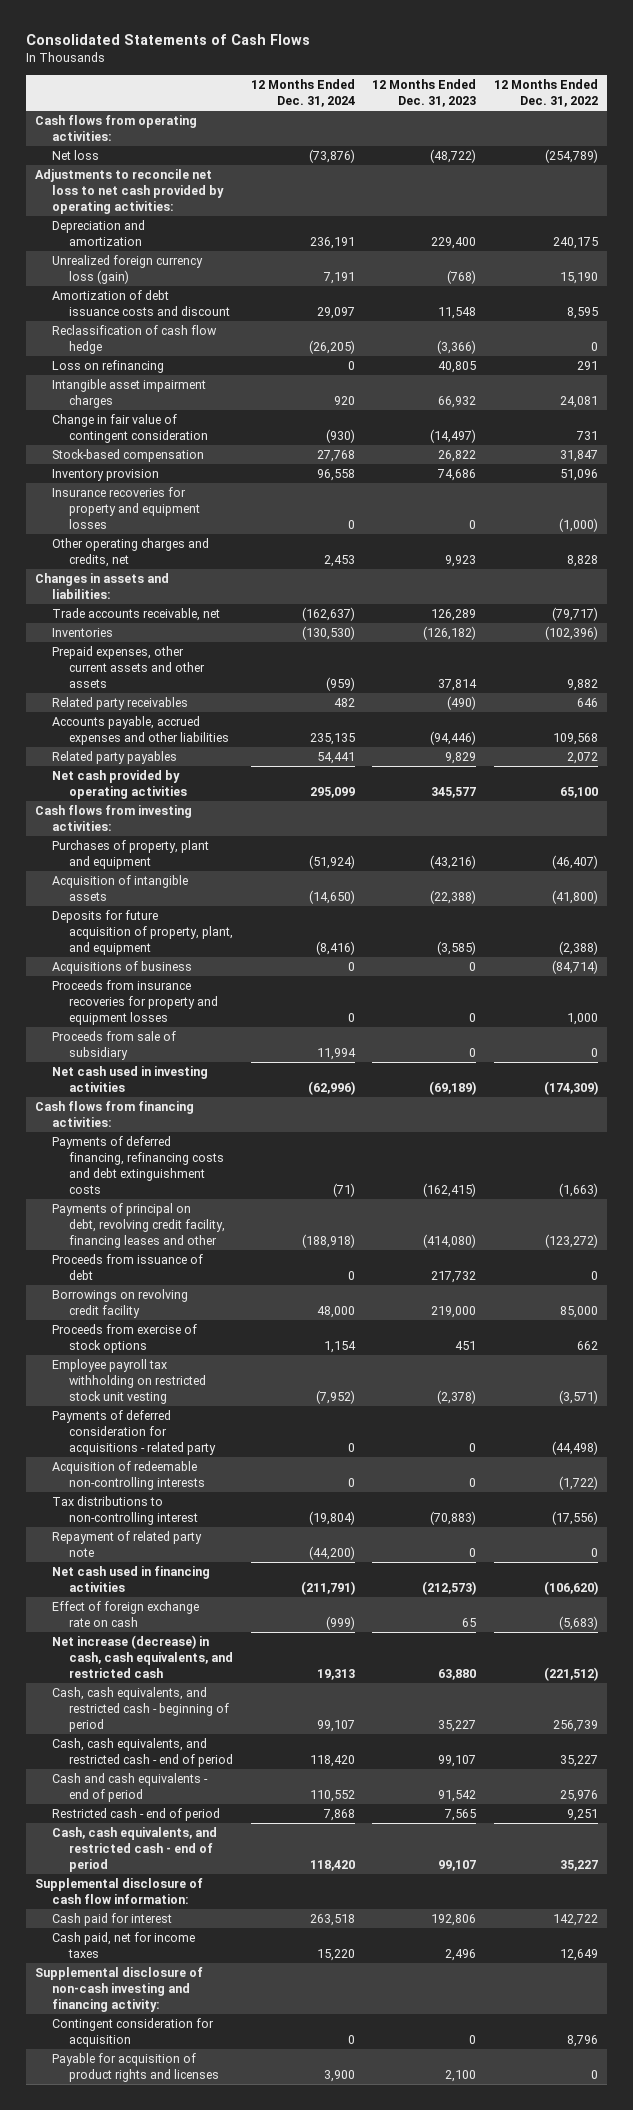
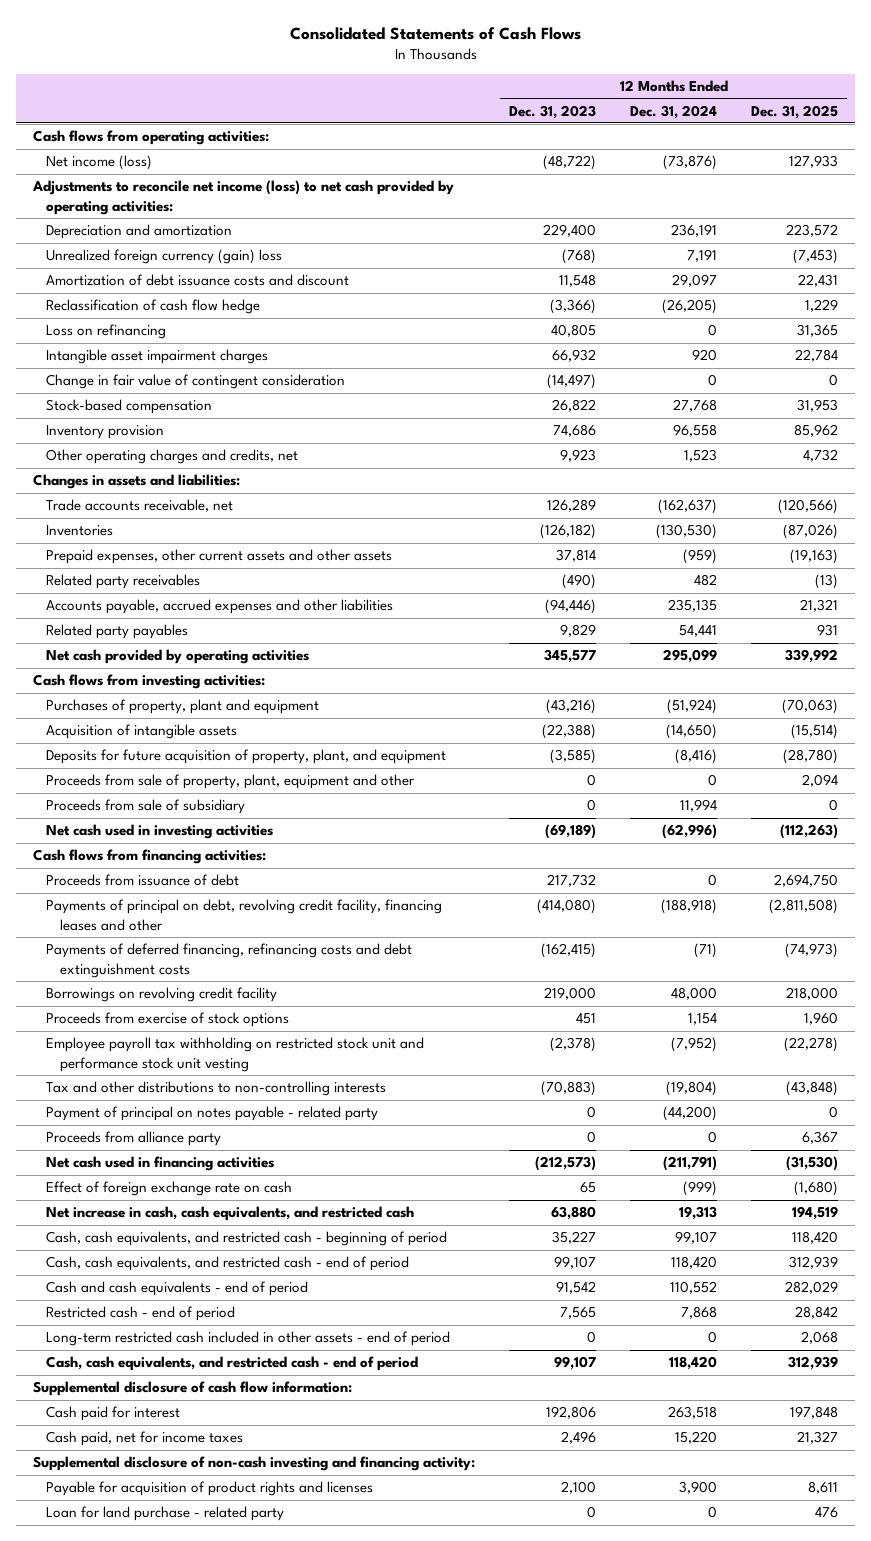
[493,78,598,107] 12 Months Ended Dec. 31, 2022 -> none
none -> [751,104,839,119] Dec. 31, 2025
[51,150,99,161] Net loss -> [46,155,153,171] Net income (loss)
[34,169,224,214] Adjustments to reconcile net loss to net cash provided by operating activities: -> [31,180,454,215] Adjustments to reconcile net income (loss) to net cash provided by operating activities:
[51,255,203,285] Unrealized foreign currency loss (gain) -> [46,249,283,265] Unrealized foreign currency (gain) loss
[325,429,355,444] (930) -> [708,374,718,387] 0
[51,487,200,529] Insurance recoveries for property and equipment losses -> none
[323,555,355,568] 2,453 -> [684,449,718,463] 1,523
[51,961,192,975] Acquisitions of business -> none
[51,980,218,1025] Proceeds from insurance recoveries for property and equipment losses -> none
none -> [46,774,416,790] Proceeds from sale of property, plant, equipment and other
[51,1203,225,1248] Payments of principal on debt, revolving credit facility, financing leases and other -> [46,899,443,931] Payments of principal on debt, revolving credit facility, financing leases and other
[51,1136,224,1194] Payments of deferred financing, refinancing costs and debt extinguishment costs -> [46,943,413,978] Payments of deferred financing, refinancing costs and debt extinguishment costs
[51,1410,216,1455] Payments of deferred consideration for acquisitions - related party -> none
[51,1461,205,1491] Acquisition of redeemable non-controlling interests -> none
[51,1359,206,1404] Employee payroll tax withholding on restricted stock unit vesting -> [46,1037,425,1072] Employee payroll tax withholding on restricted stock unit and performance stock unit vesting
[51,1496,198,1526] Tax distributions to non-controlling interest -> [46,1081,387,1097] Tax and other distributions to non-controlling interests
[51,1531,202,1558] Repayment of related party note -> [46,1106,379,1122] Payment of principal on notes payable - related party
none -> [46,1131,222,1147] Proceeds from alliance party
[51,1635,233,1678] Net increase (decrease) in cash, cash equivalents, and restricted cash -> [46,1206,415,1222] Net increase in cash, cash equivalents, and restricted cash
none -> [46,1331,451,1347] Long-term restricted cash included in other assets - end of period
[51,2018,214,2048] Contingent consideration for acquisition -> none
none -> [46,1506,285,1522] Loan for land purchase - related party

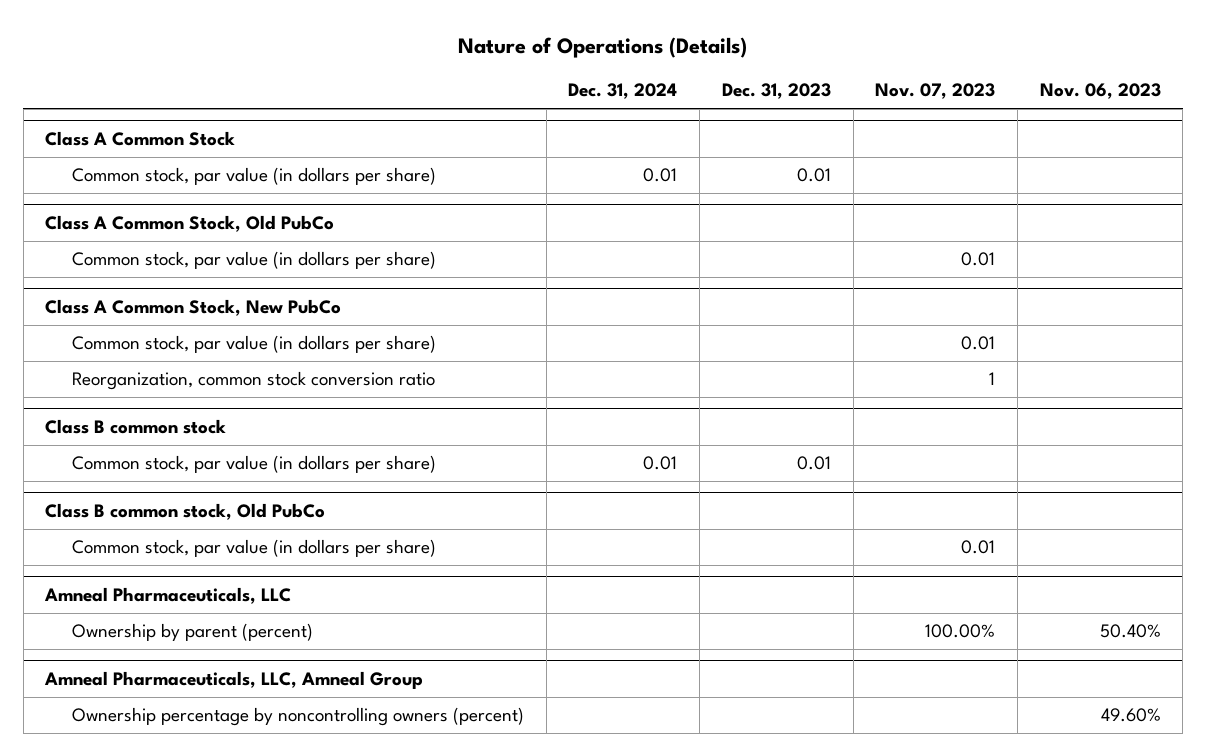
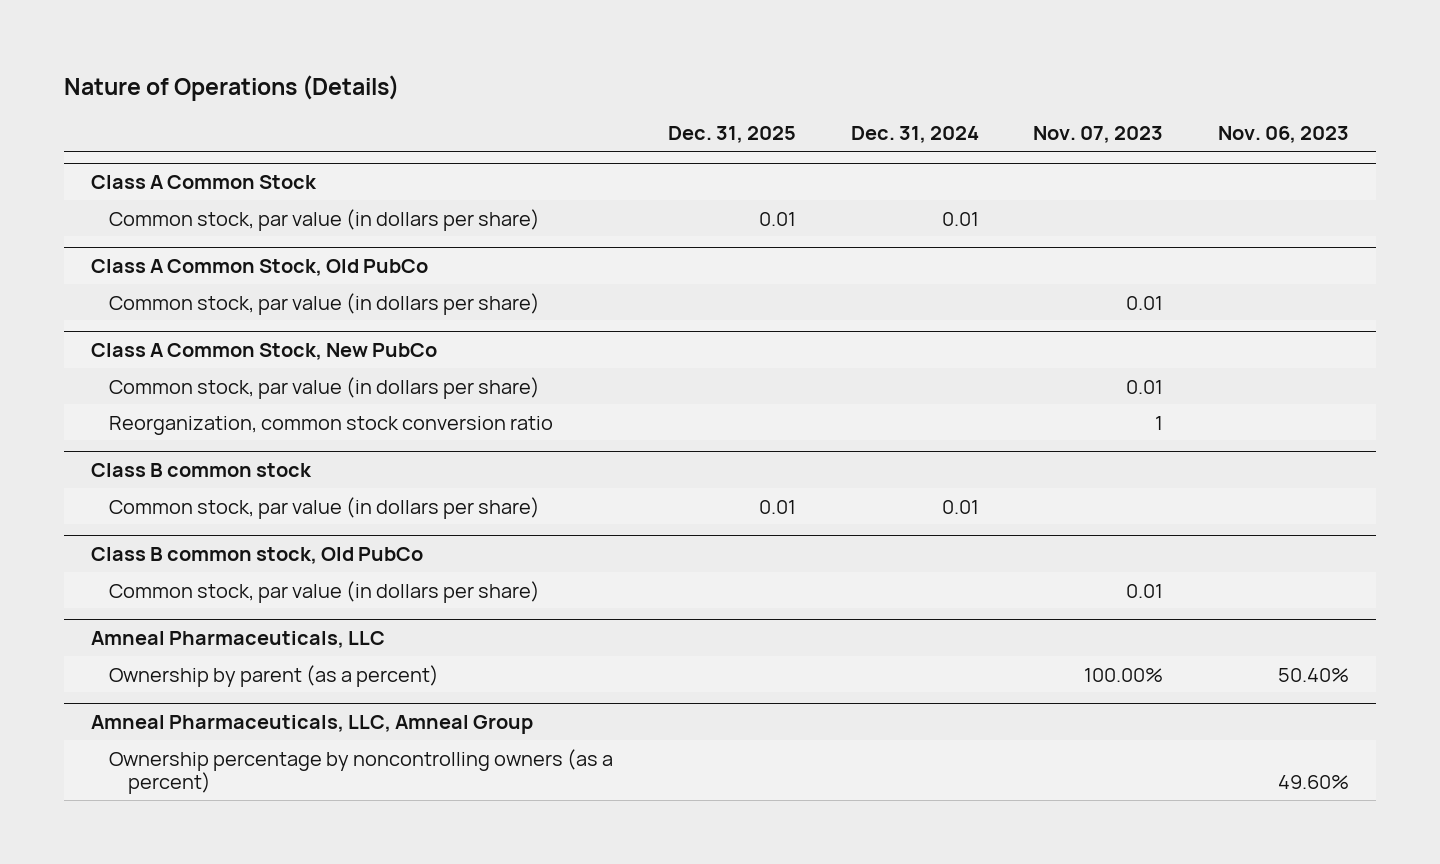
[721,83,831,100] Dec. 31, 2023 -> none
none -> [667,126,796,144] Dec. 31, 2025
[72,623,314,642] Ownership by parent (percent) -> [109,664,440,687] Ownership by parent (as a percent)
[72,707,525,727] Ownership percentage by noncontrolling owners (percent) -> [109,748,614,794] Ownership percentage by noncontrolling owners (as a percent)

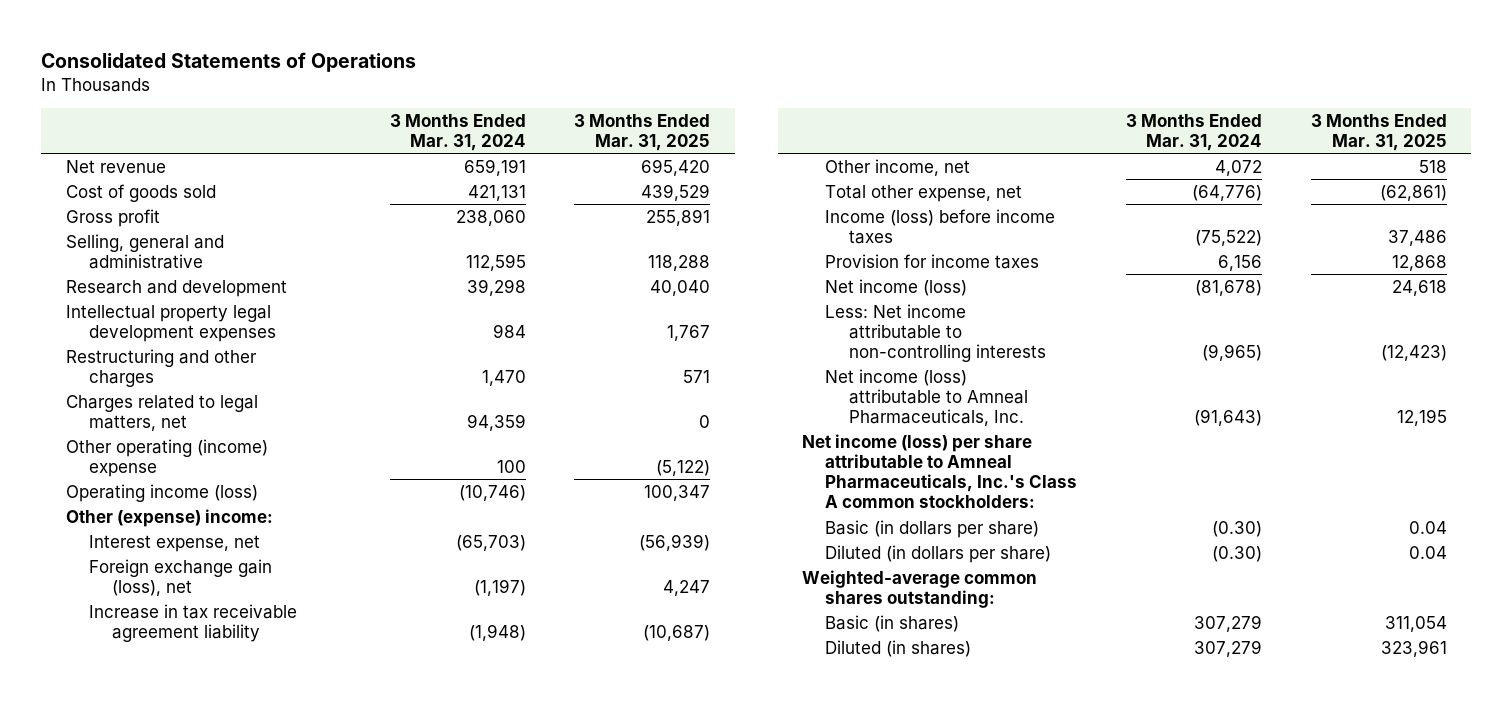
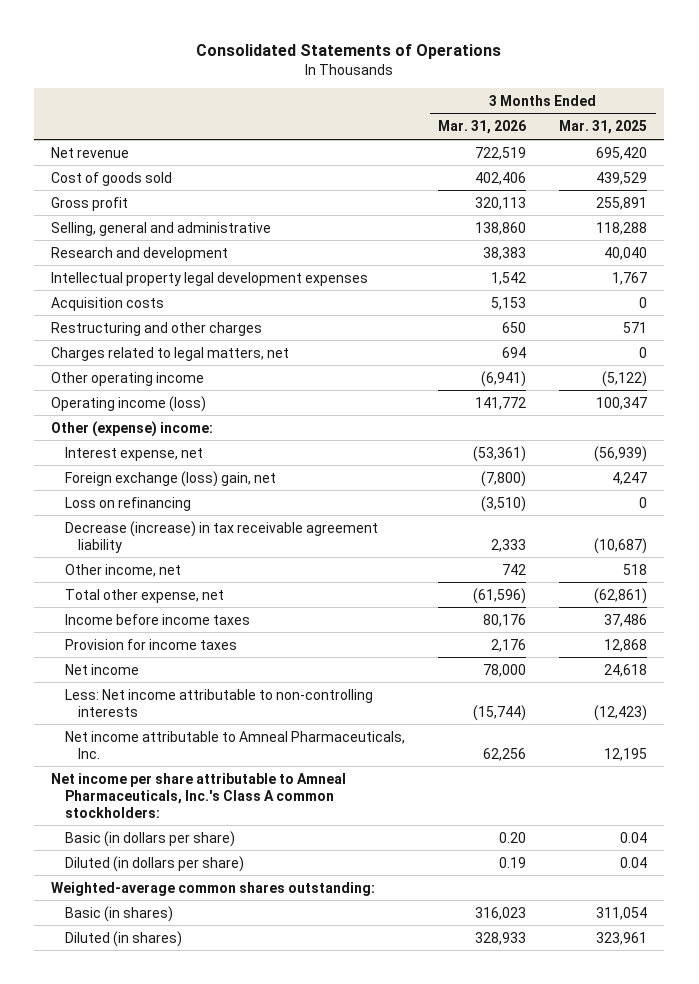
[389,113,526,151] 3 Months Ended Mar. 31, 2024 -> none
none -> [438,120,527,135] Mar. 31, 2026
none -> [51,296,165,311] Acquisition costs
[65,438,268,477] Other operating (income) expense -> [51,371,205,386] Other operating income
[88,558,272,596] Foreign exchange gain (loss), net -> [64,470,276,487] Foreign exchange (loss) gain, net
none -> [64,496,191,511] Loss on refinancing
[88,603,297,642] Increase in tax receivable agreement liability -> [64,520,378,553] Decrease (increase) in tax receivable agreement liability
[825,208,1056,244] Income (loss) before income taxes -> [64,613,250,625] Income before income taxes
[825,278,968,296] Net income (loss) -> [64,663,139,675] Net income
[825,368,1028,427] Net income (loss) attributable to Amneal Pharmaceuticals, Inc. -> [64,730,405,759] Net income attributable to Amneal Pharmaceuticals, Inc.
[801,433,1078,509] Net income (loss) per share attributable to Amneal Pharmaceuticals, Inc.'s Class A common stockholders: -> [51,772,347,818] Net income per share attributable to Amneal Pharmaceuticals, Inc.'s Class A common stockholders:

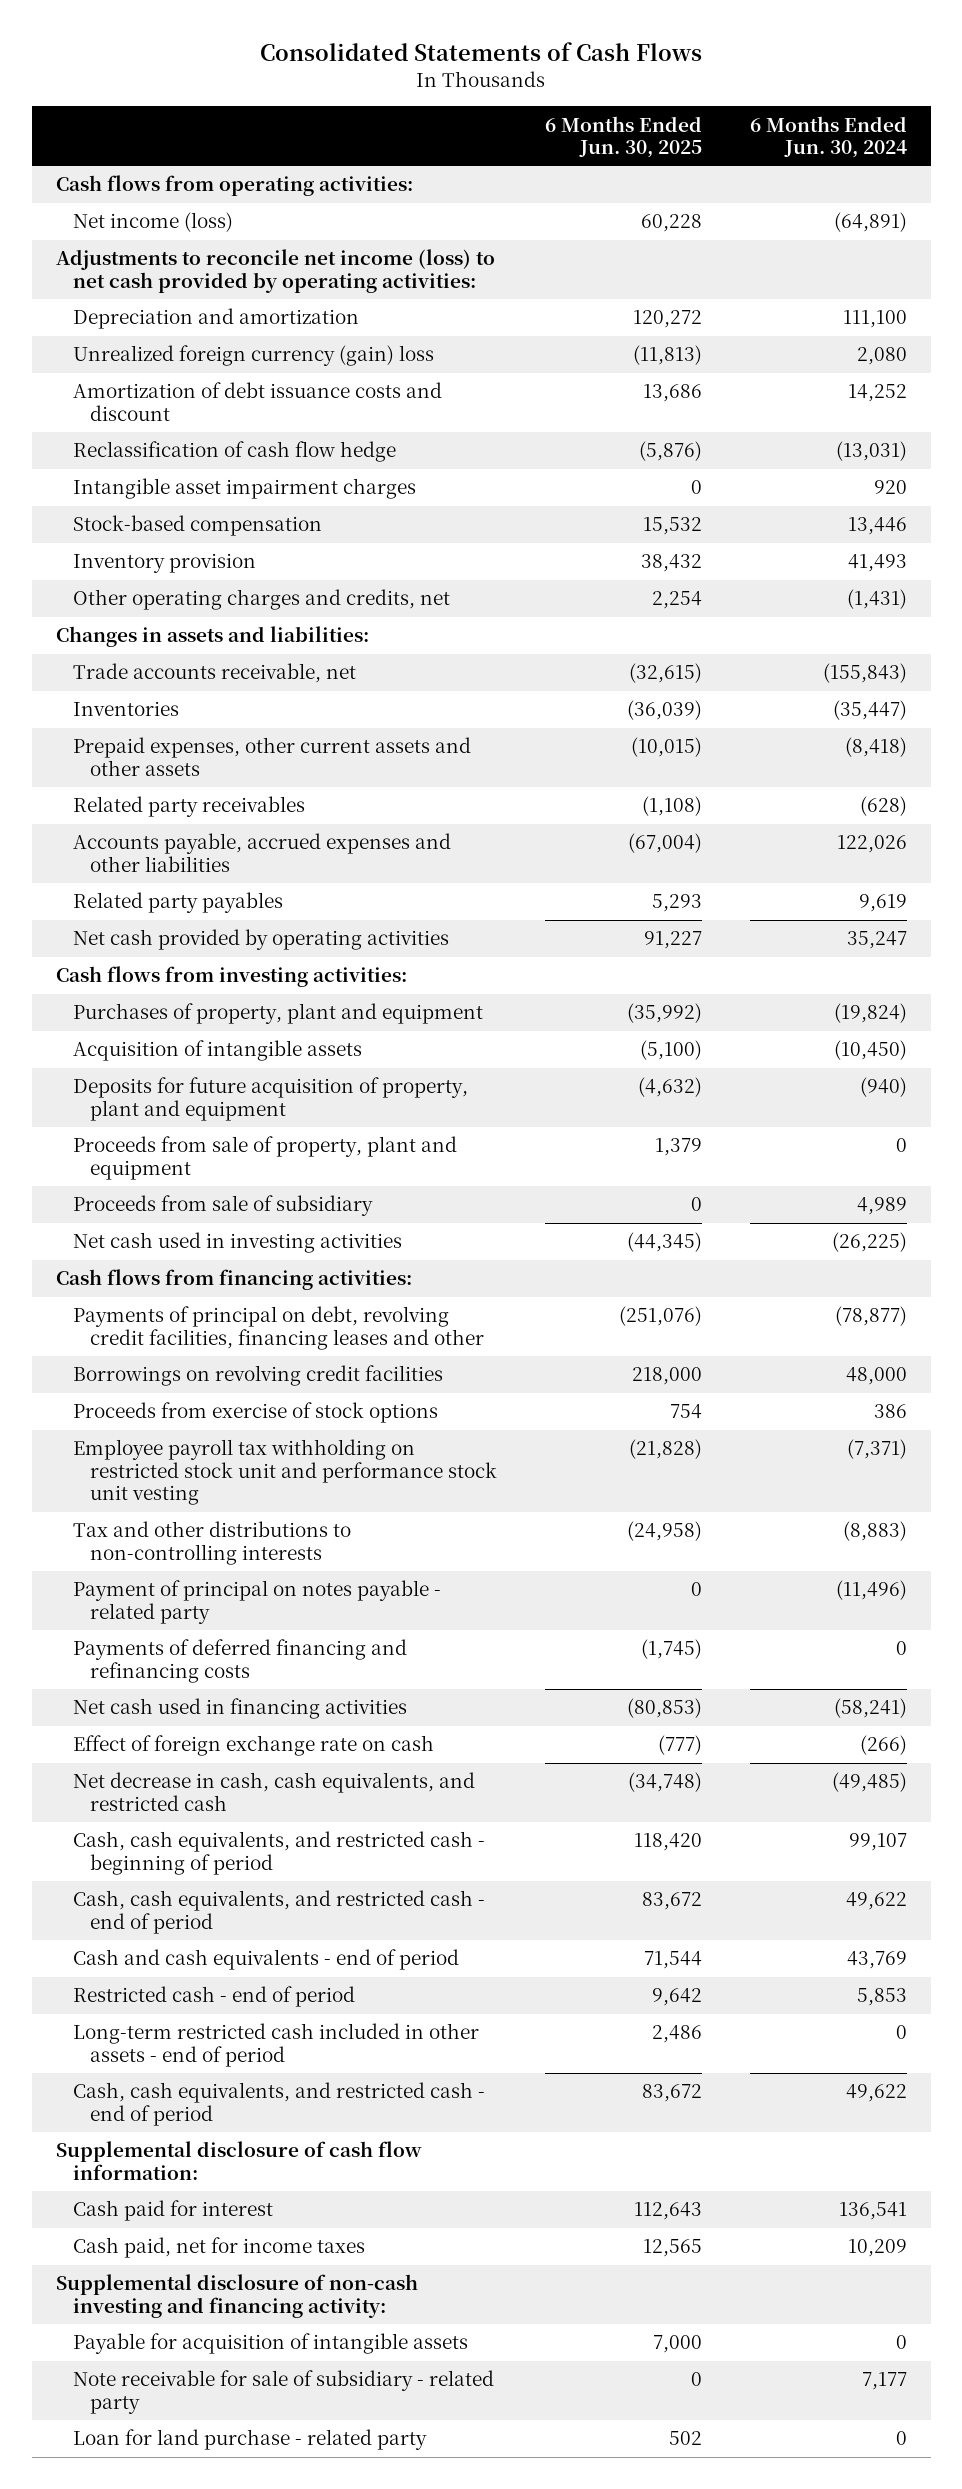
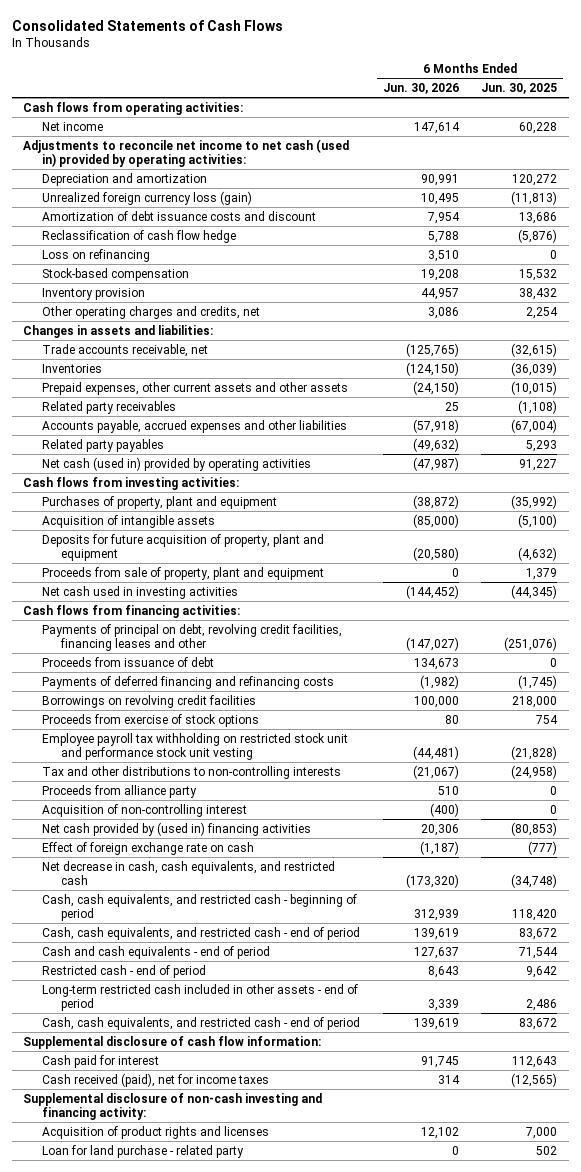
[749,115,907,158] 6 Months Ended Jun. 30, 2024 -> none
none -> [382,82,459,94] Jun. 30, 2026
[72,212,233,233] Net income (loss) -> [42,121,104,131] Net income
[55,249,495,293] Adjustments to reconcile net income (loss) to net cash provided by operating activities: -> [23,138,350,167] Adjustments to reconcile net income to net cash (used in) provided by operating activities:
[72,345,434,367] Unrealized foreign currency (gain) loss -> [42,190,253,205] Unrealized foreign currency loss (gain)
[72,478,416,500] Intangible asset impairment charges -> none
none -> [42,248,151,262] Loss on refinancing
[72,929,449,951] Net cash provided by operating activities -> [42,456,312,471] Net cash (used in) provided by operating activities
[72,1195,373,1217] Proceeds from sale of subsidiary -> none
none -> [42,656,215,667] Proceeds from issuance of debt
[72,1639,407,1683] Payments of deferred financing and refinancing costs -> [42,675,335,689] Payments of deferred financing and refinancing costs
[72,1580,441,1624] Payment of principal on notes payable - related party -> none
none -> [42,784,198,798] Proceeds from alliance party
none -> [42,803,248,817] Acquisition of non-controlling interest
[72,1698,407,1720] Net cash used in financing activities -> [42,821,312,836] Net cash provided by (used in) financing activities
[72,2237,365,2259] Cash paid, net for income taxes -> [42,1072,270,1087] Cash received (paid), net for income taxes
[642,2239,702,2258] 12,565 -> [511,1072,558,1087] (12,565)
[72,2333,468,2355] Payable for acquisition of intangible assets -> none
[72,2370,494,2414] Note receivable for sale of subsidiary - related party -> none
none -> [42,1125,270,1139] Acquisition of product rights and licenses

